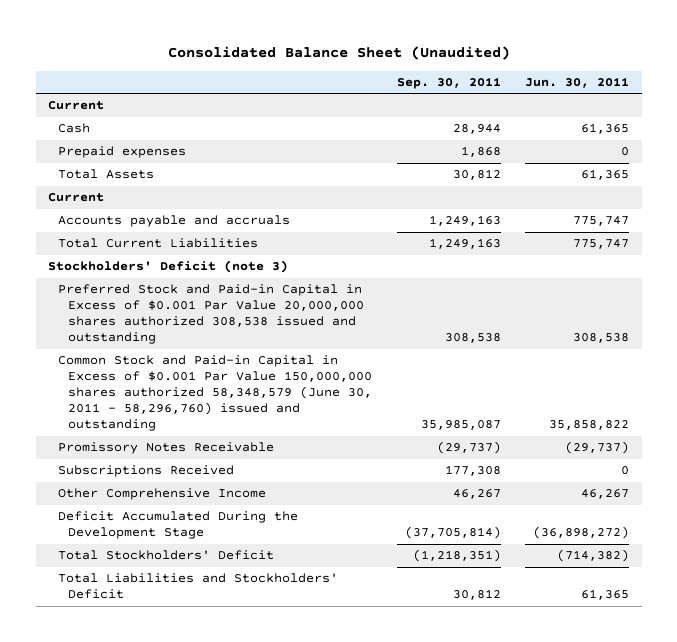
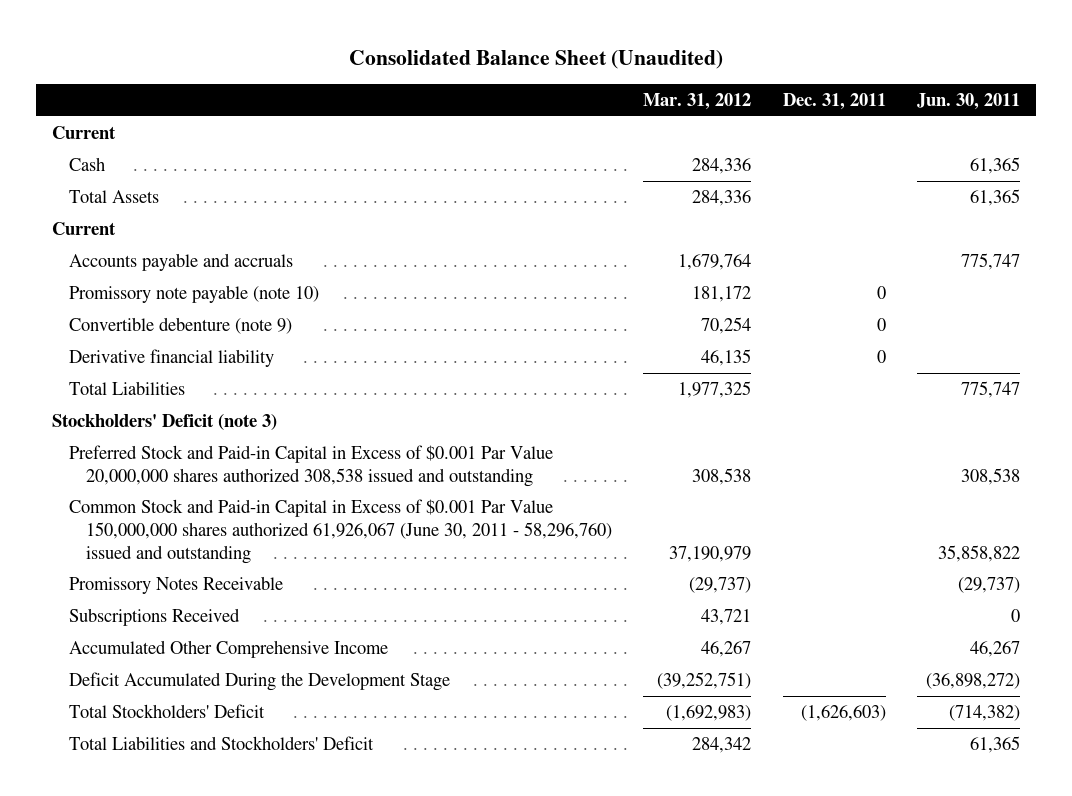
[396,76,501,89] Sep. 30, 2011 -> none
none -> [643,93,752,111] Mar. 31, 2012
none -> [782,93,886,111] Dec. 31, 2011
[58,146,187,159] Prepaid expenses -> none
none -> [69,284,320,303] Promissory note payable (note 10)
none -> [69,316,293,334] Convertible debenture (note 9)
none -> [69,348,275,367] Derivative financial liability
[58,238,259,249] Total Current Liabilities -> [69,380,186,395] Total Liabilities
[58,355,372,432] Common Stock and Paid-in Capital in Excess of $0.001 Par Value 150,000,000 shares authorized 58,348,579 (June 30, 2011 - 58,296,760) issued and outstanding -> [69,498,612,564] Common Stock and Paid-in Capital in Excess of $0.001 Par Value 150,000,000 shares authorized 61,926,067 (June 30, 2011 - 58,296,760) issued and outstanding
[58,488,267,501] Other Comprehensive Income -> [69,639,389,658] Accumulated Other Comprehensive Income

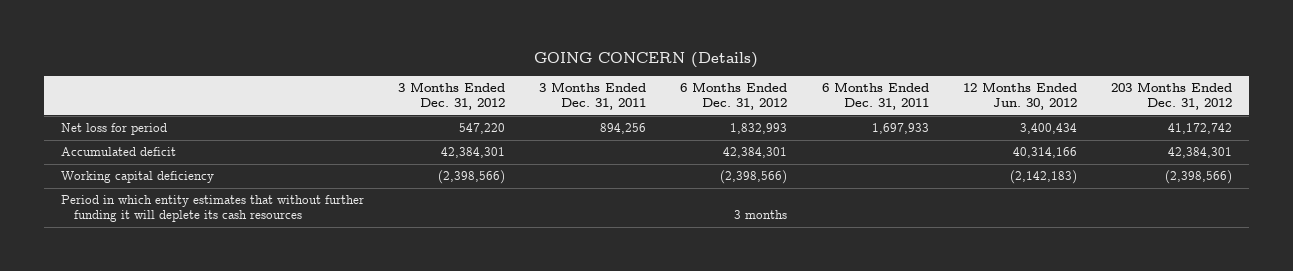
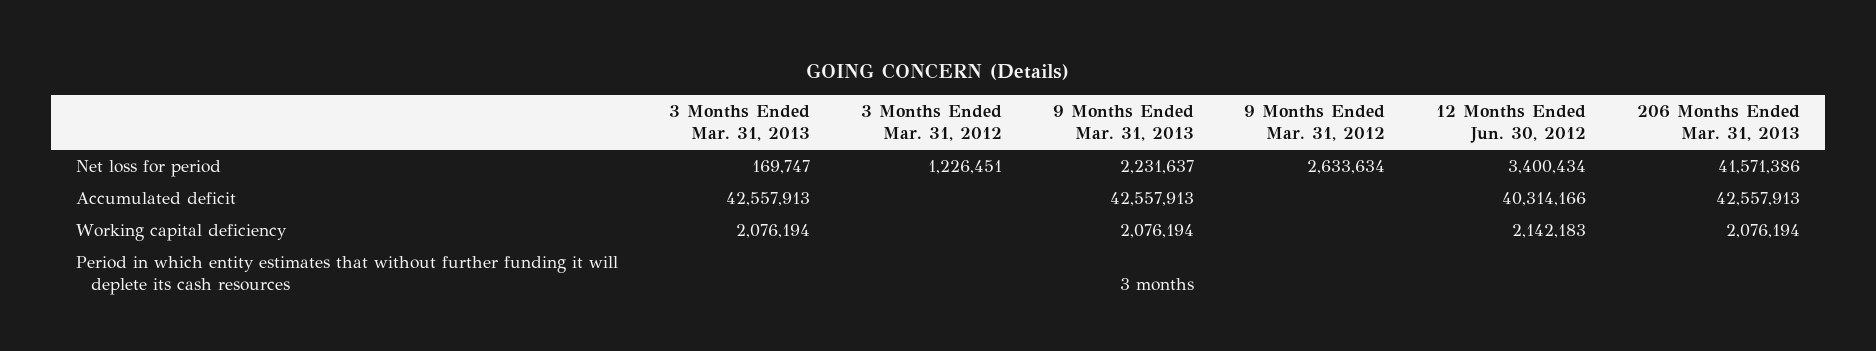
[397,81,505,111] 3 Months Ended Dec. 31, 2012 -> none
[539,81,647,111] 3 Months Ended Dec. 31, 2011 -> none
[680,81,788,111] 6 Months Ended Dec. 31, 2012 -> none
[821,81,929,111] 6 Months Ended Dec. 31, 2011 -> none
[1111,81,1233,111] 203 Months Ended Dec. 31, 2012 -> none
none -> [669,105,811,142] 3 Months Ended Mar. 31, 2013
none -> [860,105,1002,142] 3 Months Ended Mar. 31, 2012
none -> [1052,105,1194,142] 9 Months Ended Mar. 31, 2013
none -> [1244,105,1386,142] 9 Months Ended Mar. 31, 2012
none -> [1636,105,1800,142] 206 Months Ended Mar. 31, 2013
[1009,170,1077,185] (2,142,183) -> [1512,223,1587,238] 2,142,183

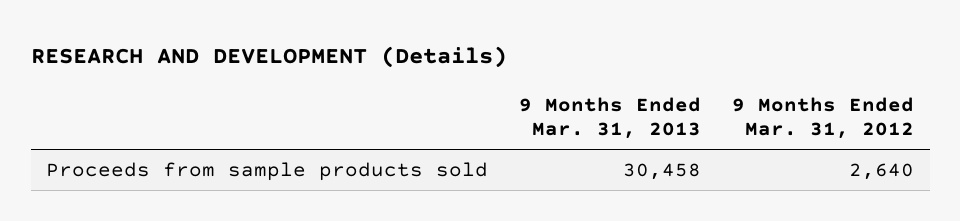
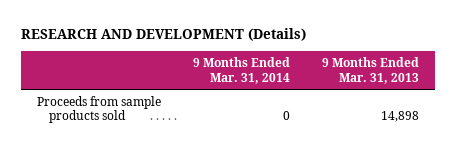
[732,96,915,140] 9 Months Ended Mar. 31, 2012 -> none
none -> [192,57,290,84] 9 Months Ended Mar. 31, 2014
[623,163,702,181] 30,458 -> [381,111,420,123] 14,898

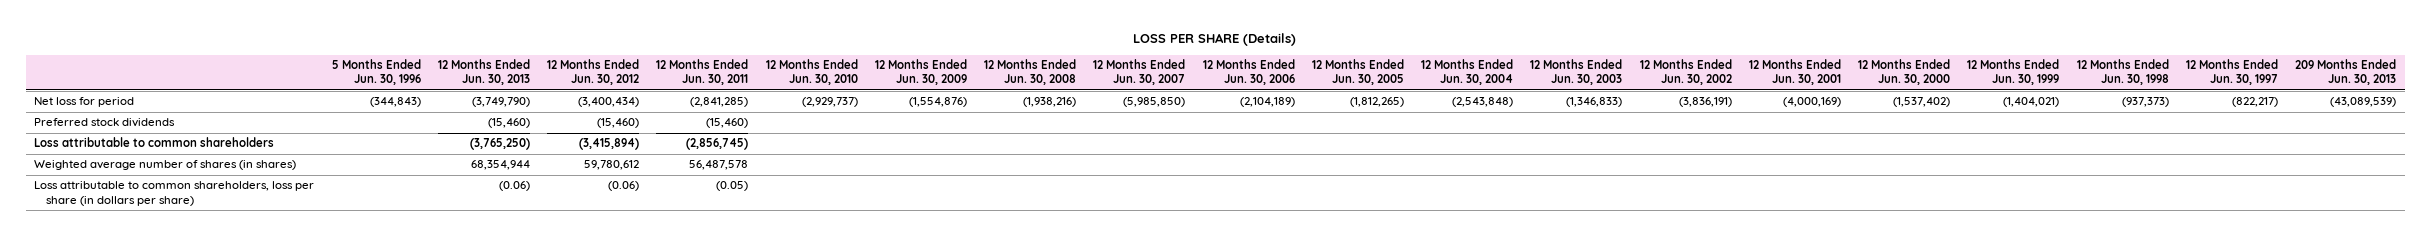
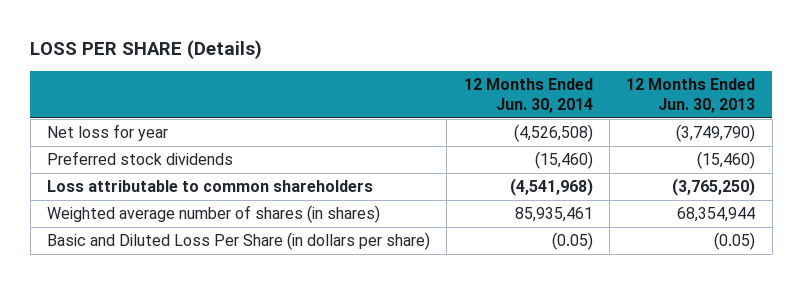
[331,58,421,86] 5 Months Ended Jun. 30, 1996 -> none
[547,58,640,86] 12 Months Ended Jun. 30, 2012 -> none
[656,58,749,86] 12 Months Ended Jun. 30, 2011 -> none
[765,58,858,86] 12 Months Ended Jun. 30, 2010 -> none
[874,58,967,86] 12 Months Ended Jun. 30, 2009 -> none
[984,58,1077,86] 12 Months Ended Jun. 30, 2008 -> none
[1093,58,1186,86] 12 Months Ended Jun. 30, 2007 -> none
[1202,58,1295,86] 12 Months Ended Jun. 30, 2006 -> none
[1311,58,1404,86] 12 Months Ended Jun. 30, 2005 -> none
[1421,58,1514,86] 12 Months Ended Jun. 30, 2004 -> none
[1530,58,1623,86] 12 Months Ended Jun. 30, 2003 -> none
[1639,58,1732,86] 12 Months Ended Jun. 30, 2002 -> none
[1748,58,1841,86] 12 Months Ended Jun. 30, 2001 -> none
[1858,58,1951,86] 12 Months Ended Jun. 30, 2000 -> none
[1967,58,2060,86] 12 Months Ended Jun. 30, 1999 -> none
[2076,58,2169,86] 12 Months Ended Jun. 30, 1998 -> none
[2185,58,2278,86] 12 Months Ended Jun. 30, 1997 -> none
[2295,58,2397,86] 209 Months Ended Jun. 30, 2013 -> none
none -> [463,78,593,113] 12 Months Ended Jun. 30, 2014
[34,97,135,108] Net loss for period -> [47,124,169,142] Net loss for year
[34,181,315,206] Loss attributable to common shareholders, loss per share (in dollars per share) -> [47,232,431,251] Basic and Diluted Loss Per Share (in dollars per share)
[498,181,530,192] (0.06) -> [714,232,756,251] (0.05)

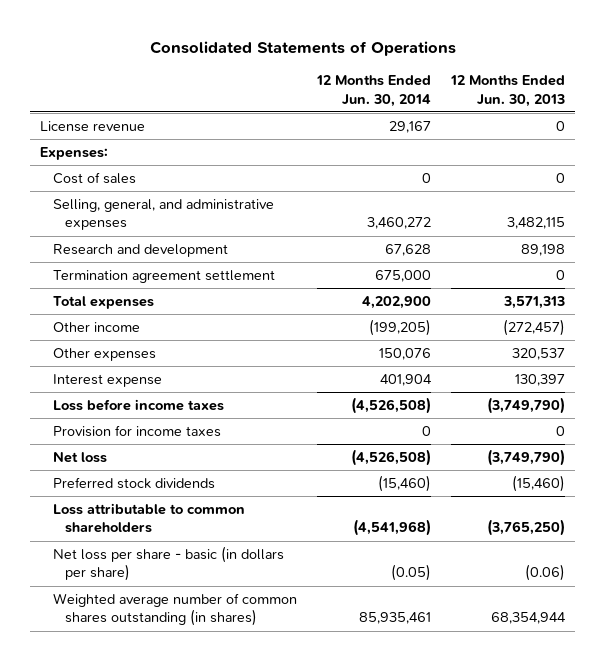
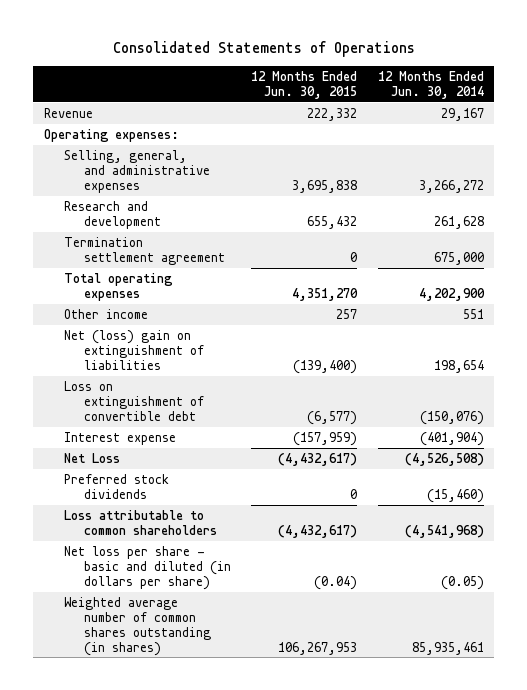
[449,74,565,107] 12 Months Ended Jun. 30, 2013 -> none
none -> [251,71,358,99] 12 Months Ended Jun. 30, 2015
[52,171,136,184] Cost of sales -> none
[52,347,156,361] Other expenses -> none
[52,398,224,411] Loss before income taxes -> none
[52,424,221,437] Provision for income taxes -> none
[40,120,146,132] License revenue -> [43,107,93,118] Revenue
[40,146,109,160] Expenses: -> [43,128,179,142] Operating expenses:
[366,217,431,230] 3,460,272 -> [418,179,484,193] 3,266,272
[384,243,431,256] 67,628 -> [433,215,484,229] 261,628
[52,269,275,283] Termination agreement settlement -> [63,236,225,265] Termination settlement agreement
[52,295,154,309] Total expenses -> [63,272,173,301] Total operating expenses
[368,318,431,336] (199,205) -> [462,308,484,319] 551
none -> [63,329,204,370] Net (loss) gain on extinguishment of liabilities
none -> [63,380,204,421] Loss on extinguishment of convertible debt
[379,373,432,386] 401,904 -> [419,431,484,446] (401,904)
[52,451,107,463] Net loss -> [63,452,120,463] Net Loss
[52,545,284,582] Net loss per share - basic (in dollars per share) -> [63,545,231,590] Net loss per share - basic and diluted (in dollars per share)

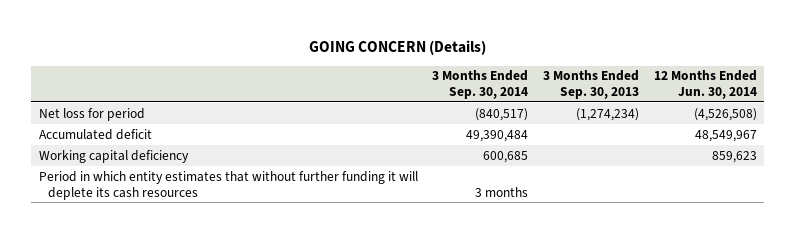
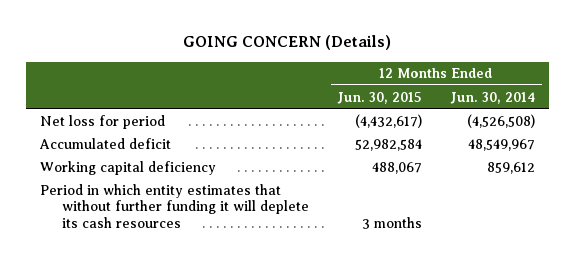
[432,70,529,100] 3 Months Ended Sep. 30, 2014 -> none
[542,70,639,100] 3 Months Ended Sep. 30, 2013 -> none
none -> [336,91,422,104] Jun. 30, 2015
[711,150,757,163] 859,623 -> [486,161,535,174] 859,612

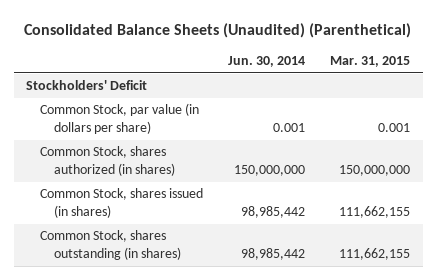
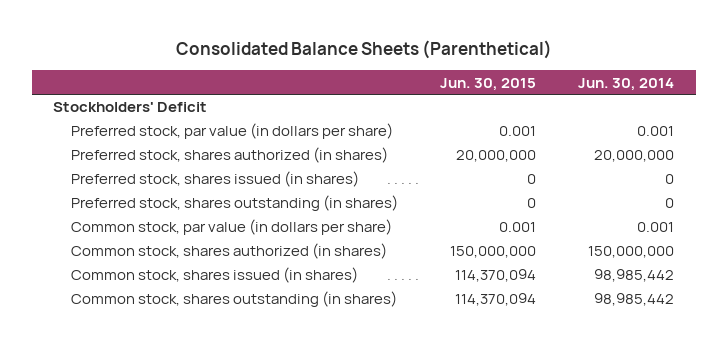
[24,23,412,39] Consolidated Balance Sheets (Unaudited) (Parenthetical) -> [175,40,552,60] Consolidated Balance Sheets (Parenthetical)
[330,56,411,68] Mar. 31, 2015 -> none
none -> [440,77,537,91] Jun. 30, 2015
none -> [70,123,393,140] Preferred stock, par value (in dollars per share)
none -> [70,147,388,164] Preferred stock, shares authorized (in shares)
none -> [70,171,359,188] Preferred stock, shares issued (in shares)
none -> [70,195,398,212] Preferred stock, shares outstanding (in shares)
[40,103,200,135] Common Stock, par value (in dollars per share) -> [70,219,392,236] Common stock, par value (in dollars per share)
[40,146,175,177] Common Stock, shares authorized (in shares) -> [70,243,387,260] Common stock, shares authorized (in shares)
[40,188,204,219] Common Stock, shares issued (in shares) -> [70,267,358,284] Common stock, shares issued (in shares)
[40,230,181,261] Common Stock, shares outstanding (in shares) -> [70,291,397,308] Common stock, shares outstanding (in shares)

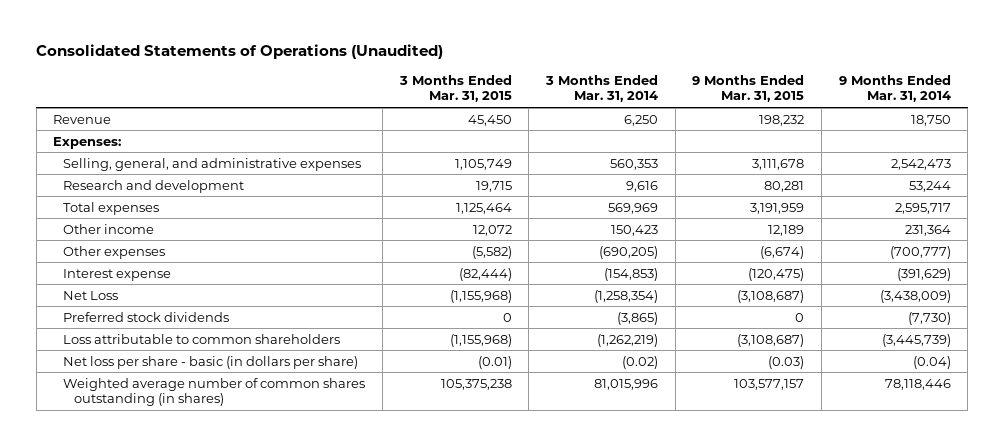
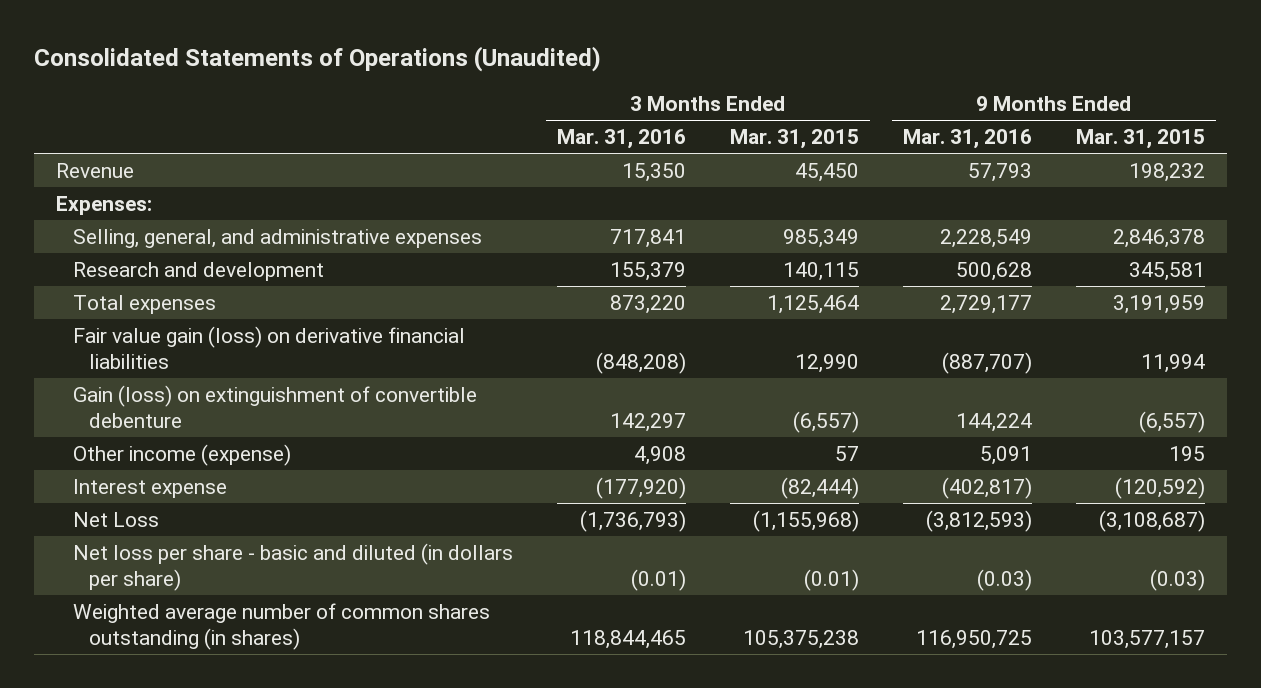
[545,75,659,103] 3 Months Ended Mar. 31, 2014 -> none
[838,75,951,103] 9 Months Ended Mar. 31, 2014 -> none
none -> [556,129,686,150] Mar. 31, 2016
none -> [902,129,1032,150] Mar. 31, 2016
[454,158,512,170] 1,105,749 -> [782,228,859,248] 985,349
[752,158,805,170] 3,111,678 -> [1112,228,1205,248] 2,846,378
[475,180,512,192] 19,715 -> [782,261,859,281] 140,115
[764,180,805,192] 80,281 -> [1128,261,1205,281] 345,581
[63,245,166,259] Other expenses -> none
none -> [72,325,465,369] Fair value gain (loss) on derivative financial liabilities
none -> [72,384,477,428] Gain (loss) on extinguishment of convertible debenture
[63,223,155,234] Other income -> [72,443,291,466] Other income (expense)
[472,224,512,236] 12,072 -> [834,445,859,461] 57
[768,224,805,236] 12,189 -> [1168,445,1205,461] 195
[748,267,805,281] (120,475) -> [1114,476,1205,499] (120,592)
[63,311,230,322] Preferred stock dividends -> none
[63,333,341,344] Loss attributable to common shareholders -> none
[63,355,359,369] Net loss per share - basic (in dollars per share) -> [72,542,513,591] Net loss per share - basic and diluted (in dollars per share)

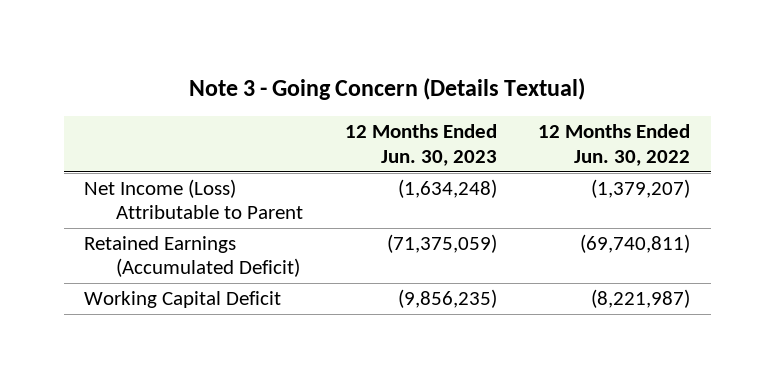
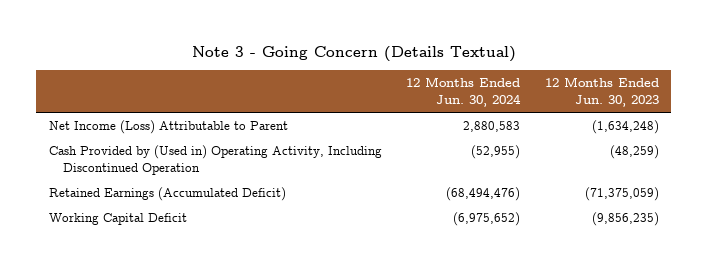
[538,124,691,166] 12 Months Ended Jun. 30, 2022 -> none
none -> [406,77,522,108] 12 Months Ended Jun. 30, 2024
none -> [48,145,382,175] Cash Provided by (Used in) Operating Activity, Including Discontinued Operation

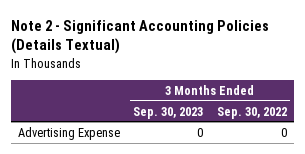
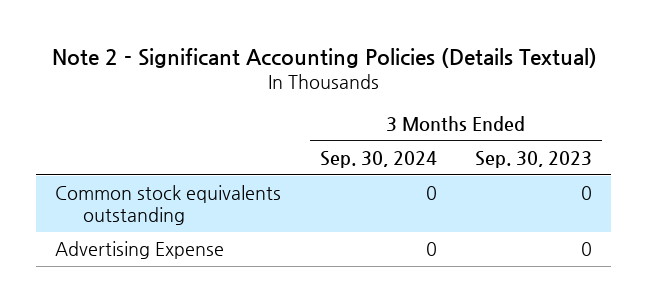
[216,106,287,119] Sep. 30, 2022 -> none
none -> [319,151,437,169] Sep. 30, 2024
none -> [54,185,281,226] Common stock equivalents outstanding

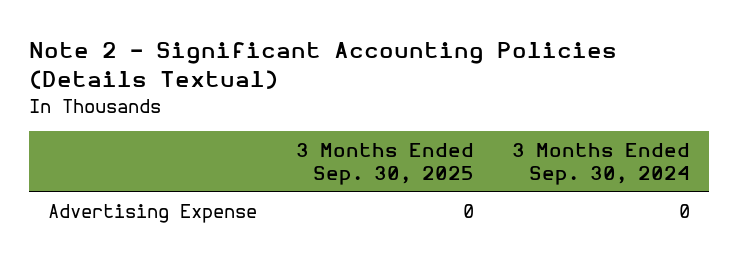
[475,151,593,169] Sep. 30, 2023 -> none
none -> [295,142,474,186] 3 Months Ended Sep. 30, 2025
[54,185,281,226] Common stock equivalents outstanding -> none

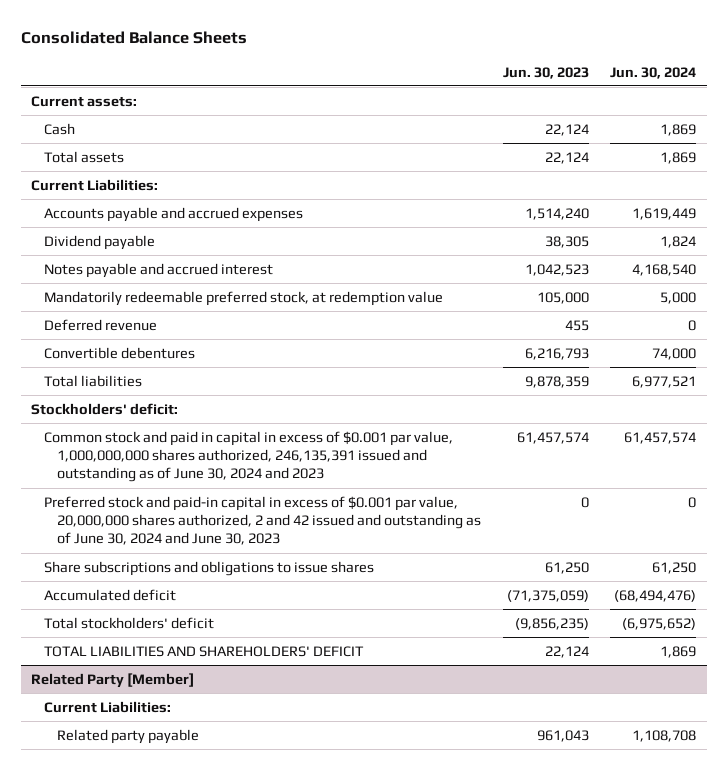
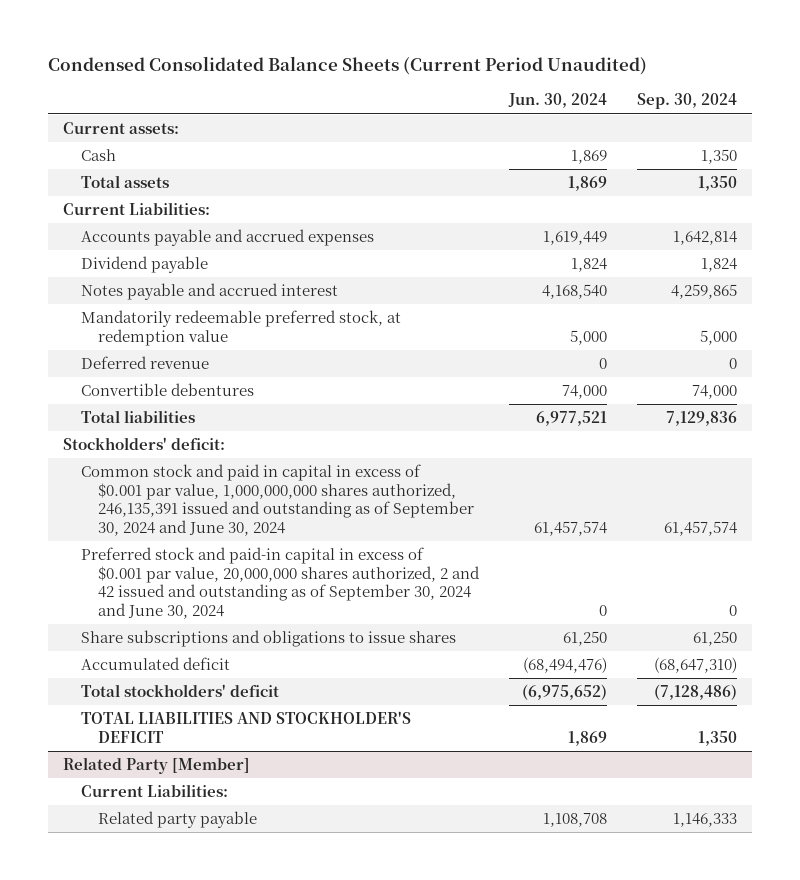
[20,31,247,45] Consolidated Balance Sheets -> [47,56,647,76] Condensed Consolidated Balance Sheets (Current Period Unaudited)
[502,66,589,79] Jun. 30, 2023 -> none
none -> [636,93,737,110] Sep. 30, 2024
[44,430,454,483] Common stock and paid in capital in excess of $0.001 par value, 1,000,000,000 shares authorized, 246,135,391 issued and outstanding as of June 30, 2024 and 2023 -> [80,464,475,536] Common stock and paid in capital in excess of $0.001 par value, 1,000,000,000 shares authorized, 246,135,391 issued and outstanding as of September 30, 2024 and June 30, 2024
[44,495,482,546] Preferred stock and paid-in capital in excess of $0.001 par value, 20,000,000 shares authorized, 2 and 42 issued and outstanding as of June 30, 2024 and June 30, 2023 -> [80,547,481,619] Preferred stock and paid-in capital in excess of $0.001 par value, 20,000,000 shares authorized, 2 and 42 issued and outstanding as of September 30, 2024 and June 30, 2024
[44,645,365,657] TOTAL LIABILITIES AND SHAREHOLDERS' DEFICIT -> [80,711,411,743] TOTAL LIABILITIES AND STOCKHOLDER'S DEFICIT

